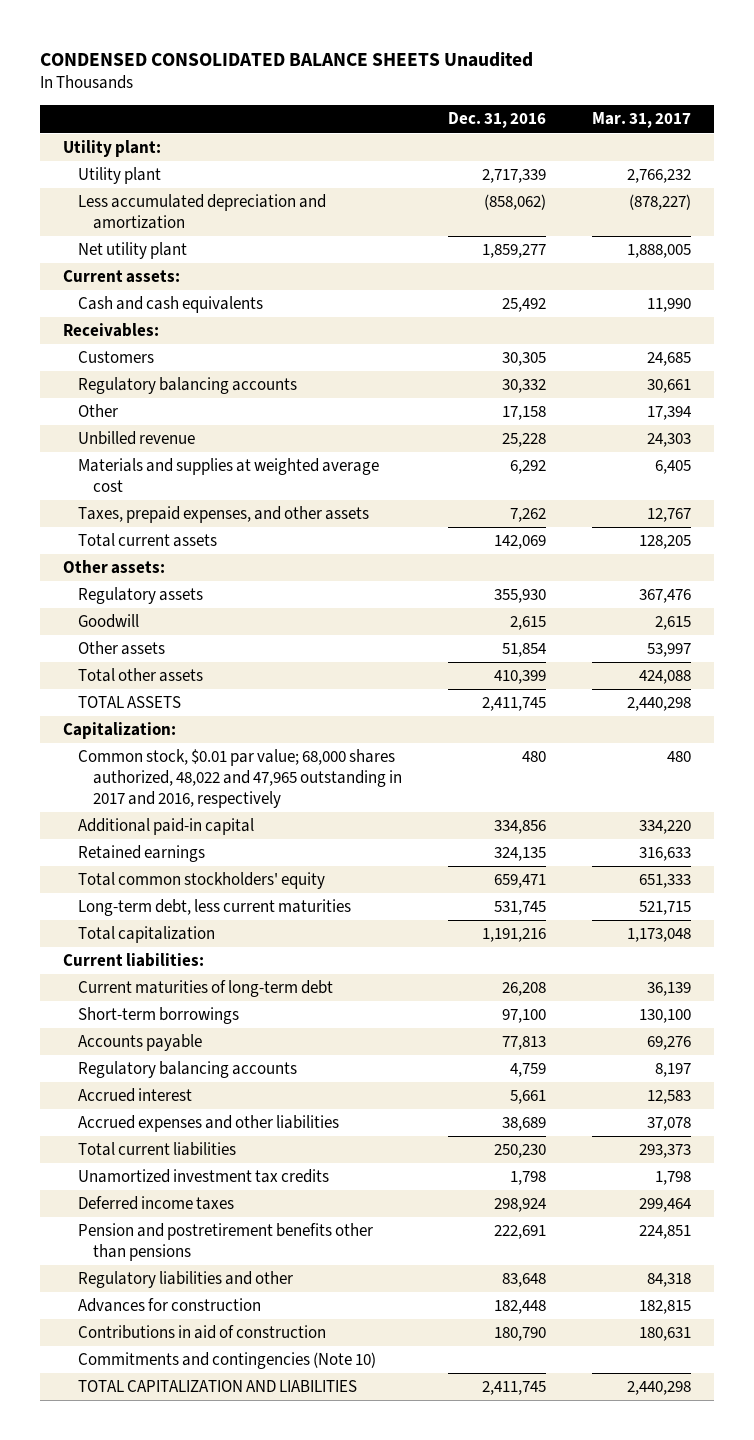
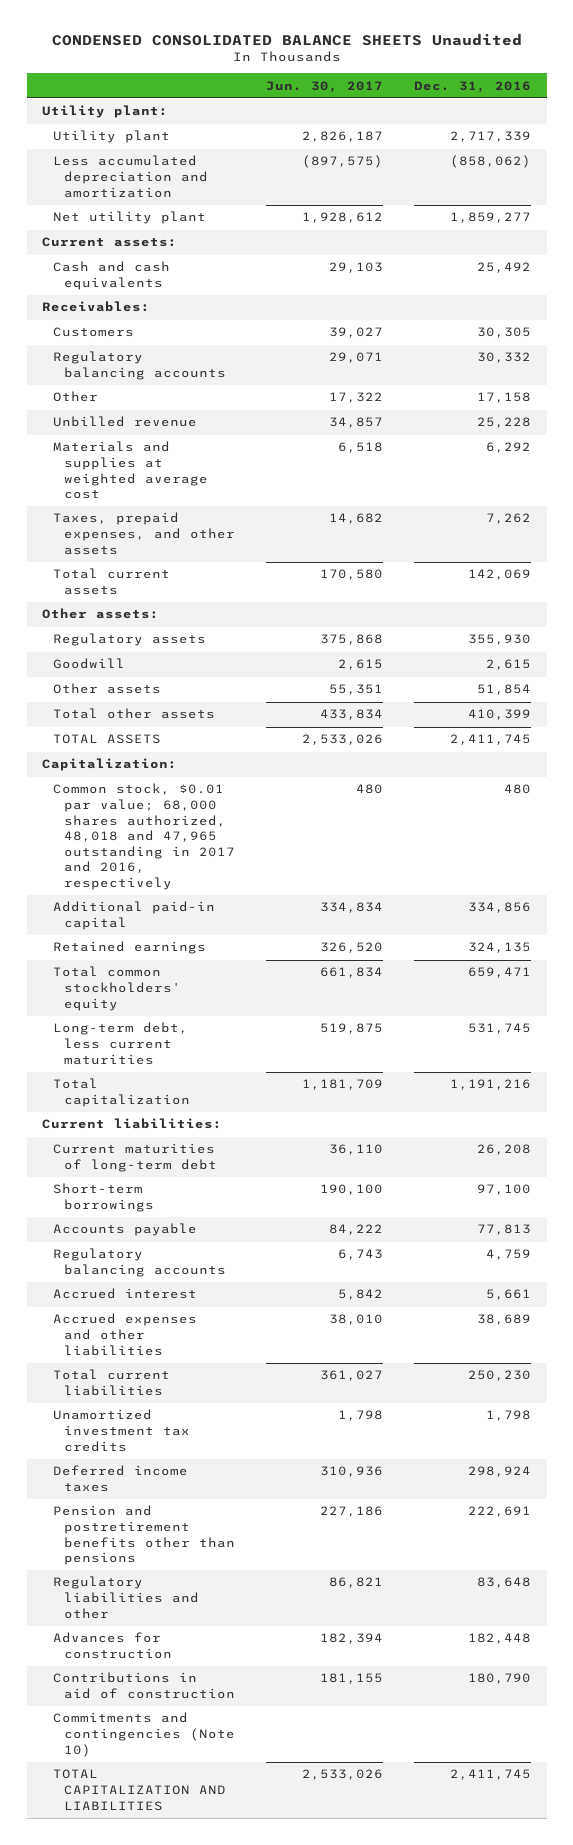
[592,112,692,129] Mar. 31, 2017 -> none
none -> [265,80,383,93] Jun. 30, 2017
[77,749,403,809] Common stock, $0.01 par value; 68,000 shares authorized, 48,022 and 47,965 outstanding in 2017 and 2016, respectively -> [52,783,235,890] Common stock, $0.01 par value; 68,000 shares authorized, 48,018 and 47,965 outstanding in 2017 and 2016, respectively

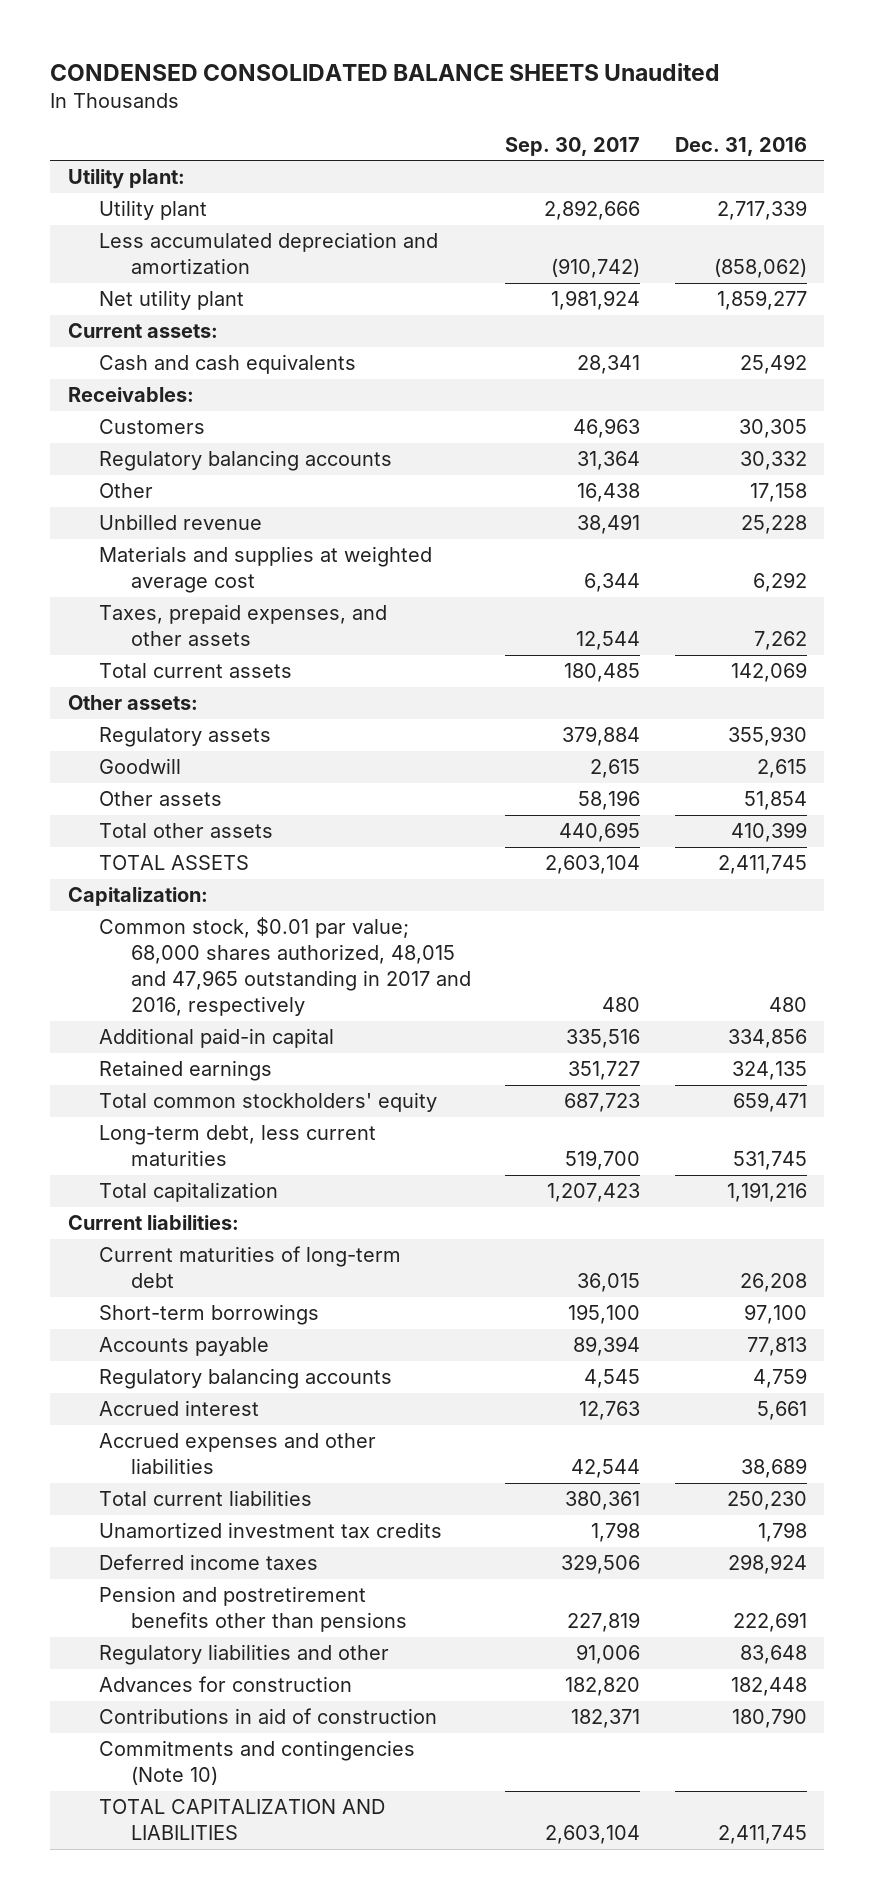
[265,80,383,93] Jun. 30, 2017 -> none
none -> [505,136,641,156] Sep. 30, 2017
[52,783,235,890] Common stock, $0.01 par value; 68,000 shares authorized, 48,018 and 47,965 outstanding in 2017 and 2016, respectively -> [99,917,471,1017] Common stock, $0.01 par value; 68,000 shares authorized, 48,015 and 47,965 outstanding in 2017 and 2016, respectively

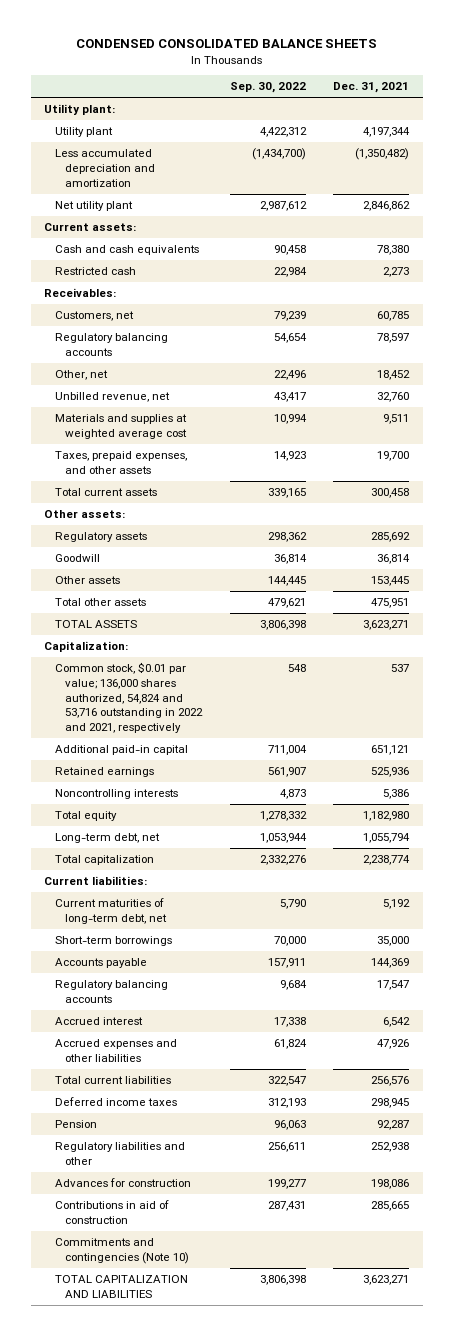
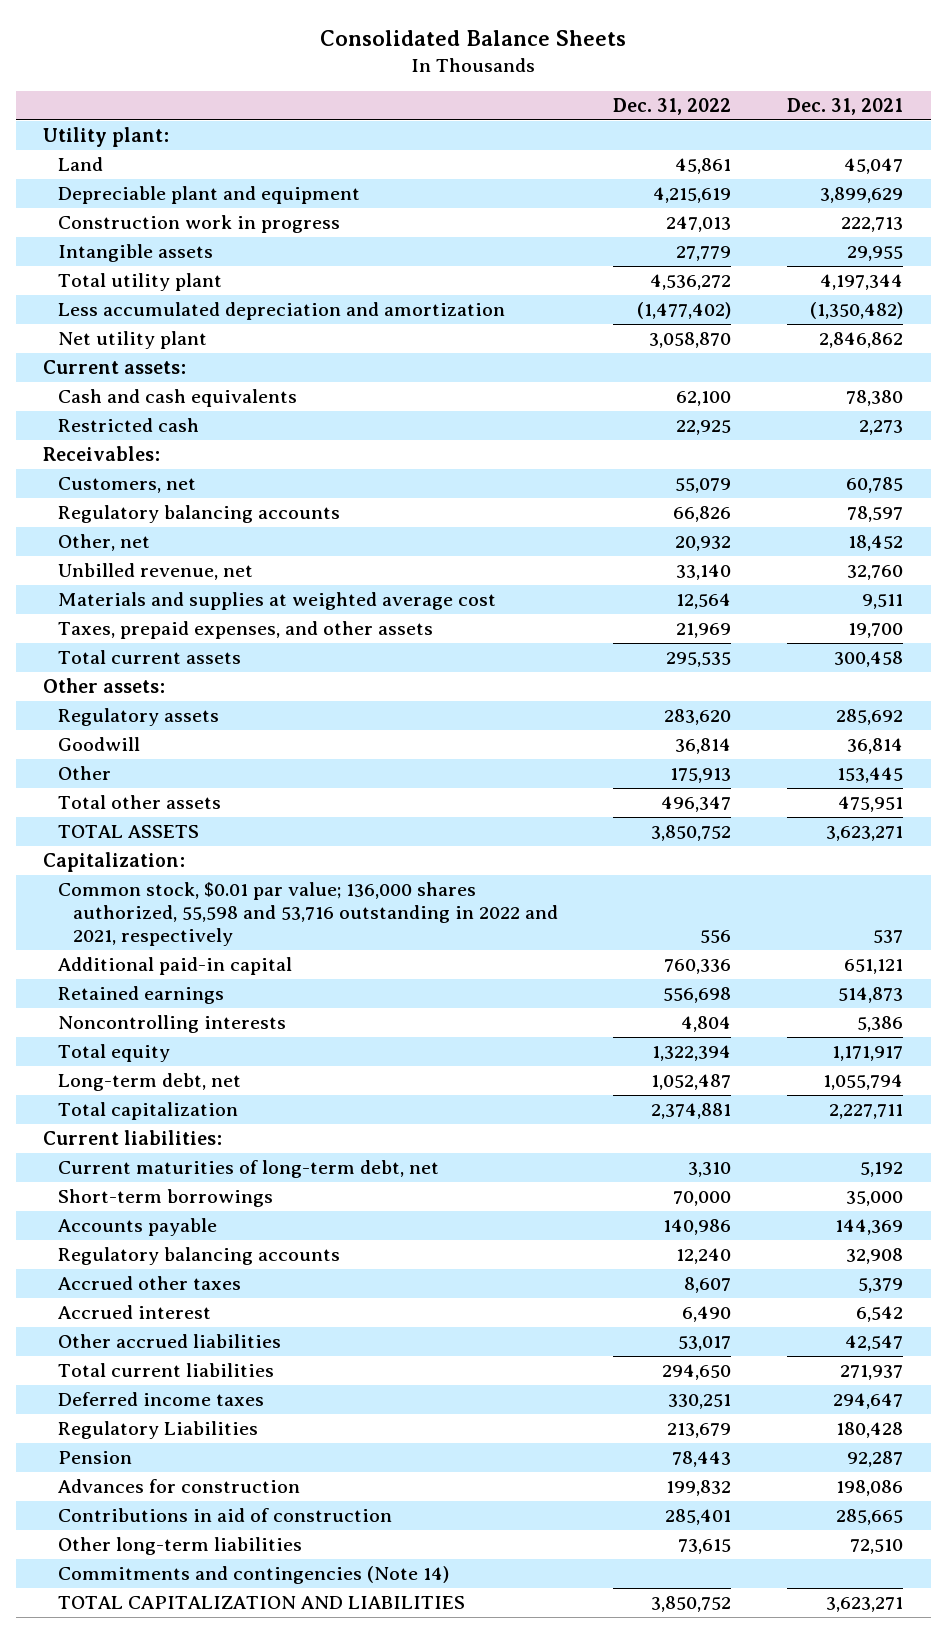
[75,39,377,49] CONDENSED CONSOLIDATED BALANCE SHEETS -> [320,29,627,46] Consolidated Balance Sheets
[229,82,306,94] Sep. 30, 2022 -> none
none -> [613,97,732,115] Dec. 31, 2022
none -> [58,157,104,172] Land
none -> [58,186,361,205] Depreciable plant and equipment
none -> [58,215,341,234] Construction work in progress
none -> [58,244,214,263] Intangible assets
[54,127,113,138] Utility plant -> [58,273,223,292] Total utility plant
[54,576,120,585] Other assets -> [58,766,112,781] Other
[54,662,204,734] Common stock, $0.01 par value; 136,000 shares authorized, 54,824 and 53,716 outstanding in 2022 and 2021, respectively -> [58,882,558,946] Common stock, $0.01 par value; 136,000 shares authorized, 55,598 and 53,716 outstanding in 2022 and 2021, respectively
[370,767,409,778] 525,936 -> [838,987,904,1004] 514,873
[362,811,409,822] 1,182,980 -> [832,1046,904,1062] 1,171,917
[362,855,410,866] 2,238,774 -> [829,1104,904,1120] 2,227,711
[376,980,409,991] 17,547 -> [846,1248,904,1265] 32,908
none -> [58,1276,242,1291] Accrued other taxes
[54,1039,177,1062] Accrued expenses and other liabilities -> [58,1334,282,1349] Other accrued liabilities
[376,1039,409,1050] 47,926 -> [845,1335,904,1352] 42,547
[370,1076,409,1087] 256,576 -> [840,1365,904,1381] 271,937
[370,1098,409,1109] 298,945 -> [833,1393,904,1410] 294,647
none -> [58,1421,259,1440] Regulatory Liabilities
[54,1142,185,1165] Regulatory liabilities and other -> none
none -> [58,1537,303,1556] Other long-term liabilities
[54,1238,190,1264] Commitments and contingencies (Note 10) -> [58,1566,450,1585] Commitments and contingencies (Note 14)

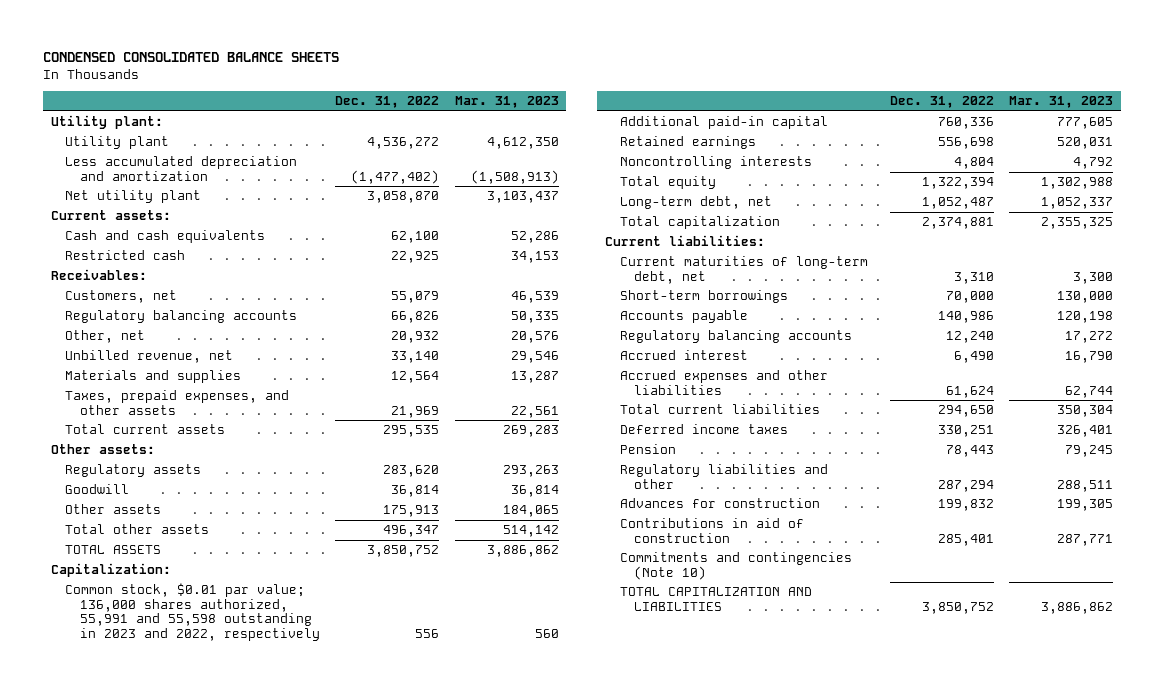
[320,29,627,46] Consolidated Balance Sheets -> [42,51,339,62] CONDENSED CONSOLIDATED BALANCE SHEETS
[787,97,904,115] Dec. 31, 2021 -> none
none -> [454,96,559,109] Mar. 31, 2023
[58,157,104,172] Land -> none
[58,186,361,205] Depreciable plant and equipment -> none
[58,215,341,234] Construction work in progress -> none
[58,244,214,263] Intangible assets -> none
[58,273,223,292] Total utility plant -> [65,136,170,150] Utility plant
[58,592,497,611] Materials and supplies at weighted average cost -> [65,370,242,384] Materials and supplies
[58,766,112,781] Other -> [65,504,162,515] Other assets
[58,882,558,946] Common stock, $0.01 par value; 136,000 shares authorized, 55,598 and 53,716 outstanding in 2022 and 2021, respectively -> [65,583,320,641] Common stock, $0.01 par value; 136,000 shares authorized, 55,991 and 55,598 outstanding in 2023 and 2022, respectively
[58,1276,242,1291] Accrued other taxes -> none
[58,1334,282,1349] Other accrued liabilities -> [619,370,828,395] Accrued expenses and other liabilities
[678,1336,732,1352] 53,017 -> [945,385,994,398] 61,624
[58,1421,259,1440] Regulatory Liabilities -> none
none -> [619,464,828,489] Regulatory liabilities and other
[58,1537,303,1556] Other long-term liabilities -> none
[58,1566,450,1585] Commitments and contingencies (Note 14) -> [619,552,852,580] Commitments and contingencies (Note 10)

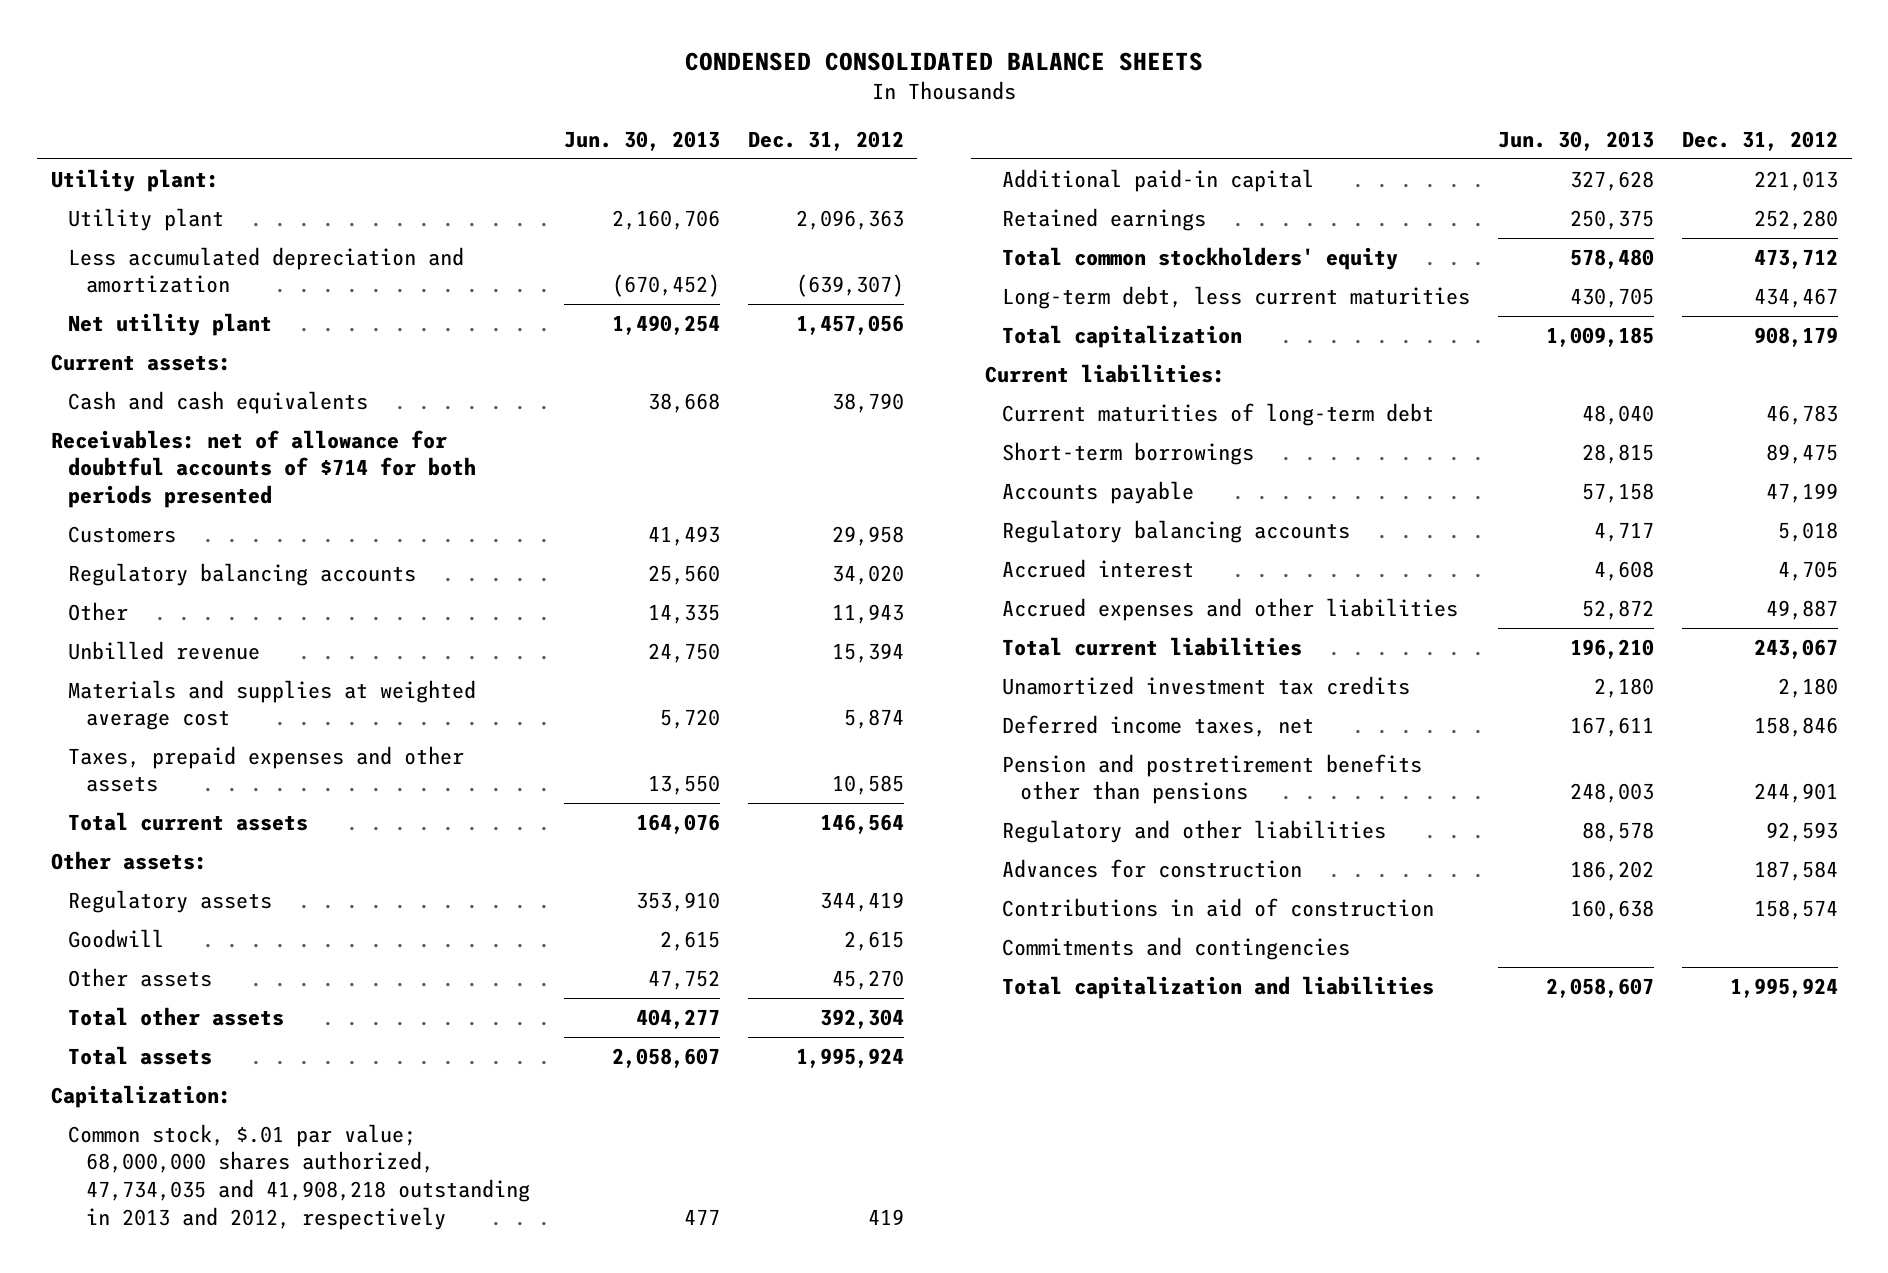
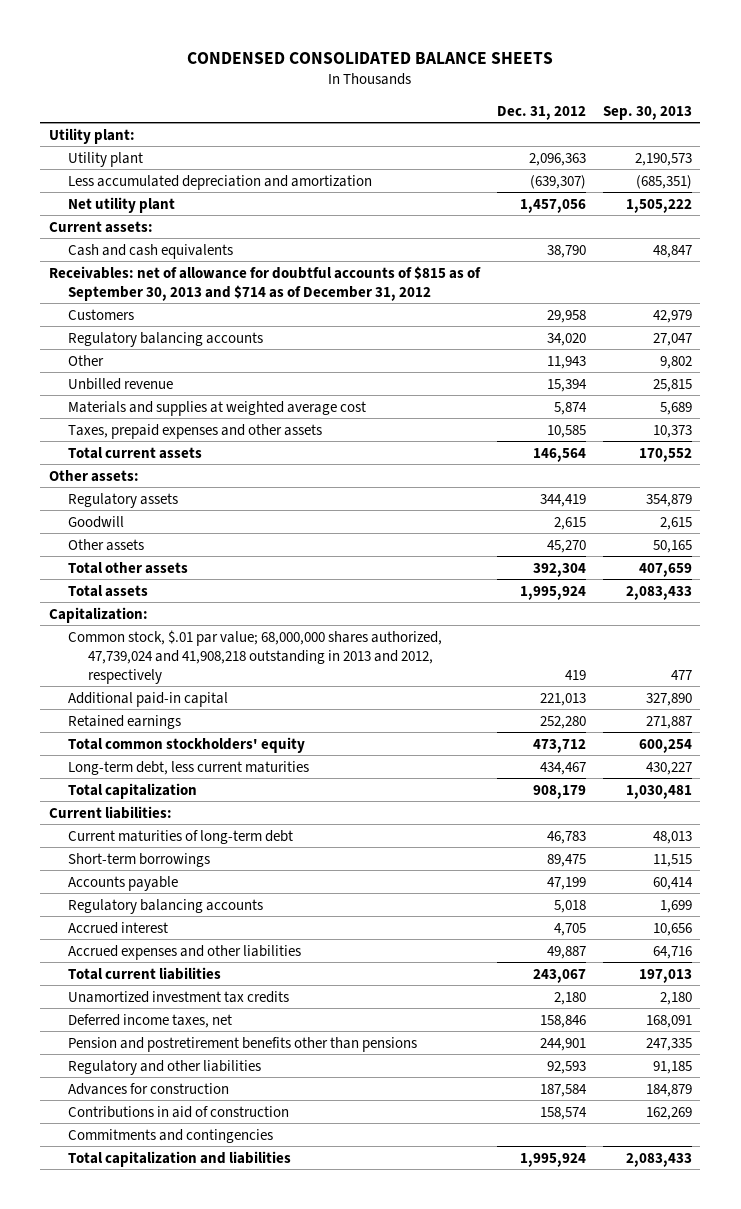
[563,130,720,151] Jun. 30, 2013 -> none
none -> [602,105,692,120] Sep. 30, 2013
[50,429,477,508] Receivables: net of allowance for doubtful accounts of $714 for both periods presented -> [48,265,481,301] Receivables: net of allowance for doubtful accounts of $815 as of September 30, 2013 and $714 as of December 31, 2012
[68,1123,530,1230] Common stock, $.01 par value; 68,000,000 shares authorized, 47,734,035 and 41,908,218 outstanding in 2013 and 2012, respectively -> [68,629,443,684] Common stock, $.01 par value; 68,000,000 shares authorized, 47,739,024 and 41,908,218 outstanding in 2013 and 2012, respectively

